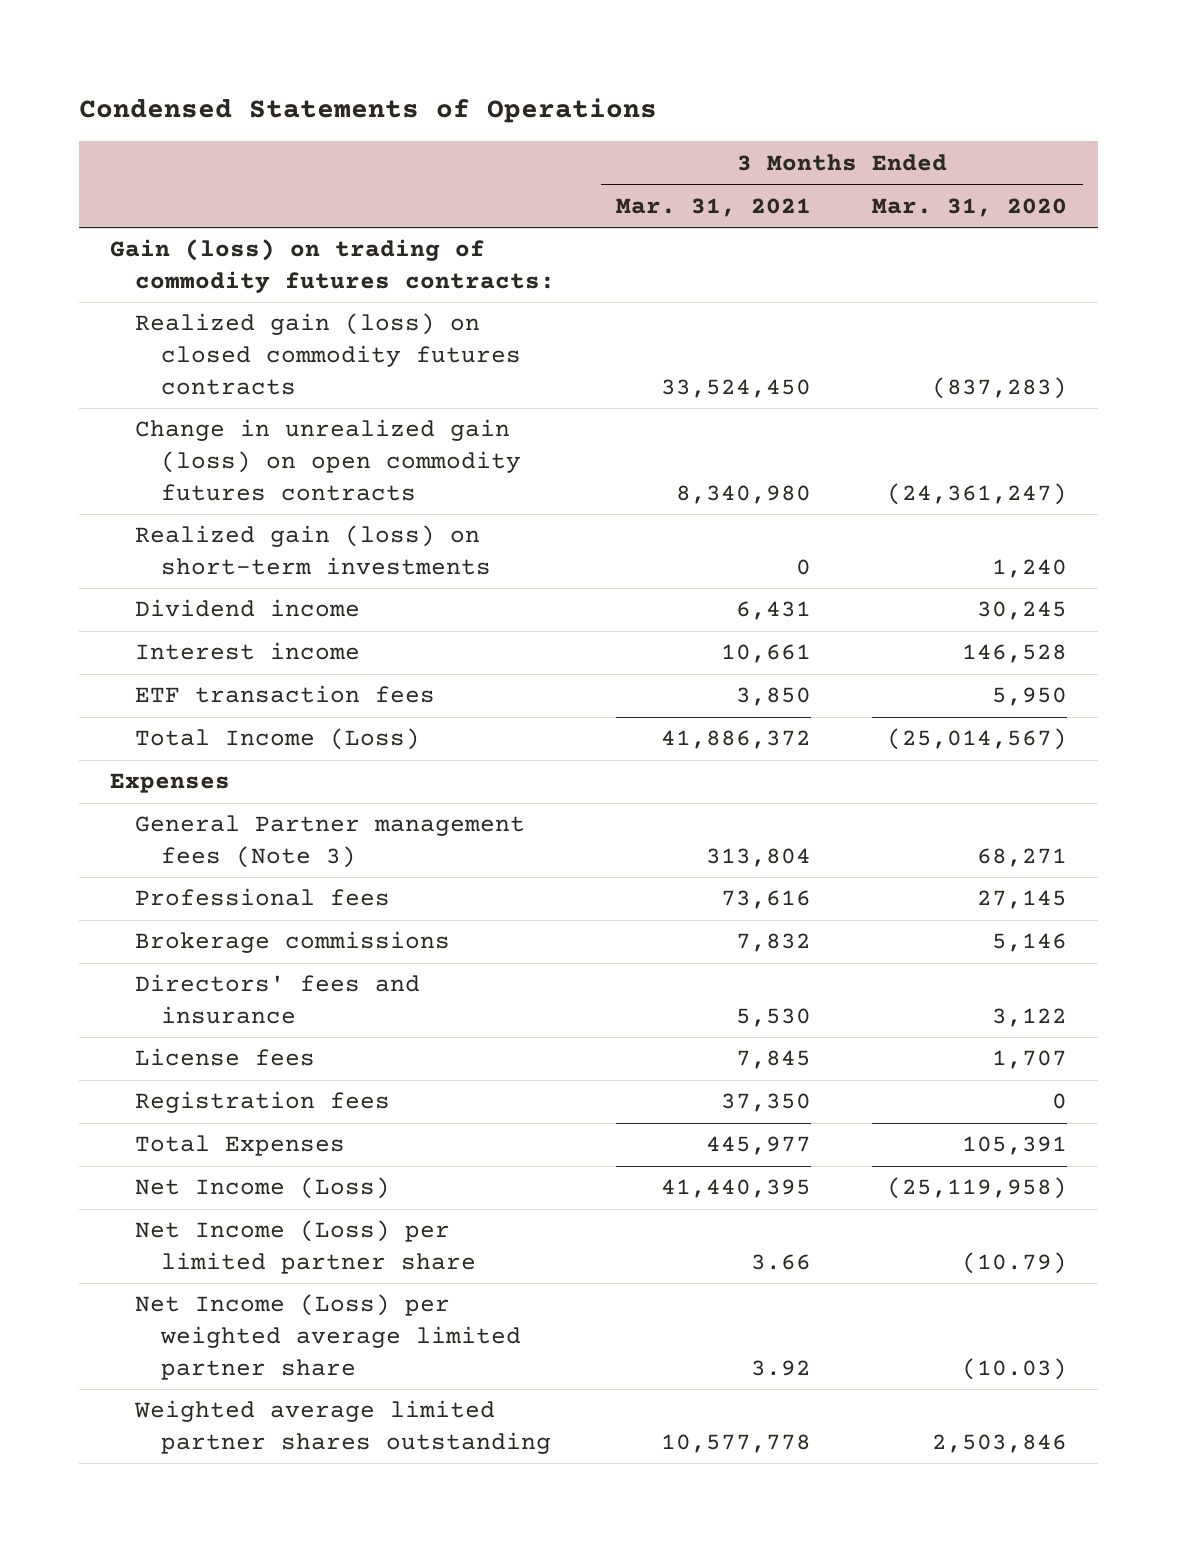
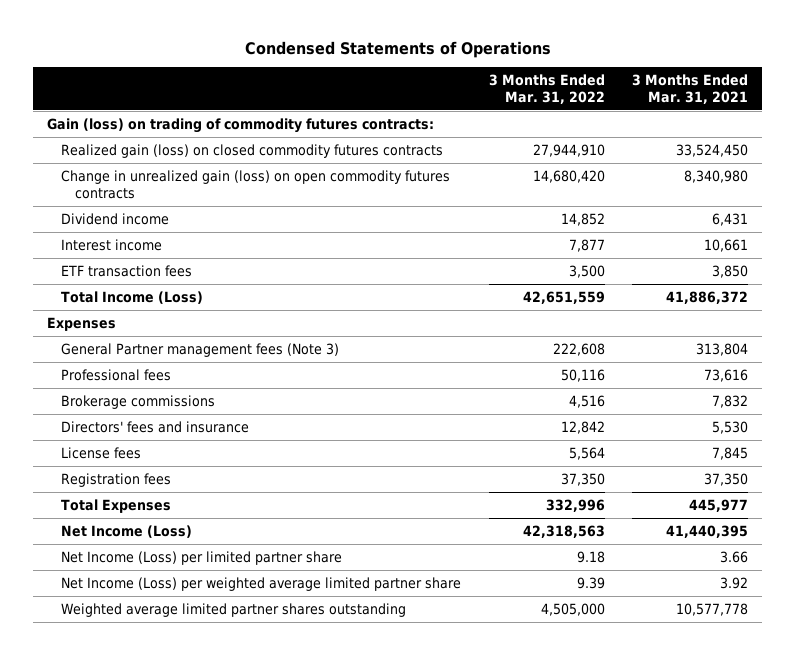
[872,197,1068,217] Mar. 31, 2020 -> none
none -> [488,74,605,104] 3 Months Ended Mar. 31, 2022
[135,525,491,576] Realized gain (loss) on short-term investments -> none

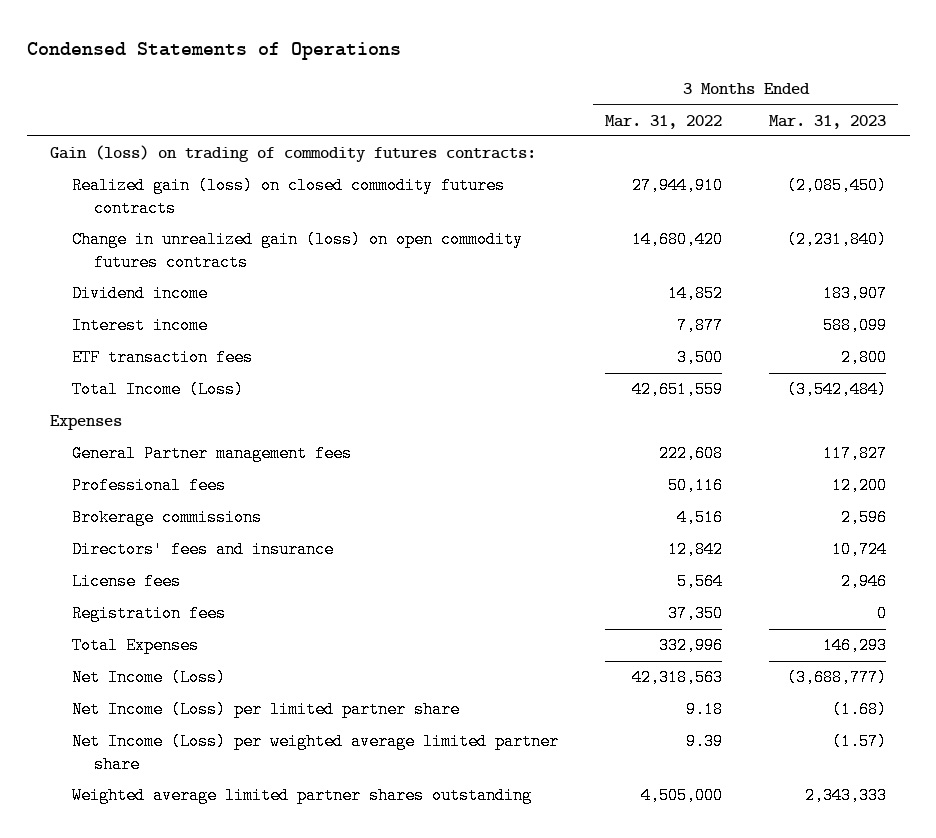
[632,74,749,104] 3 Months Ended Mar. 31, 2021 -> none
none -> [769,114,887,129] Mar. 31, 2023
[61,342,340,357] General Partner management fees (Note 3) -> [71,445,352,463] General Partner management fees

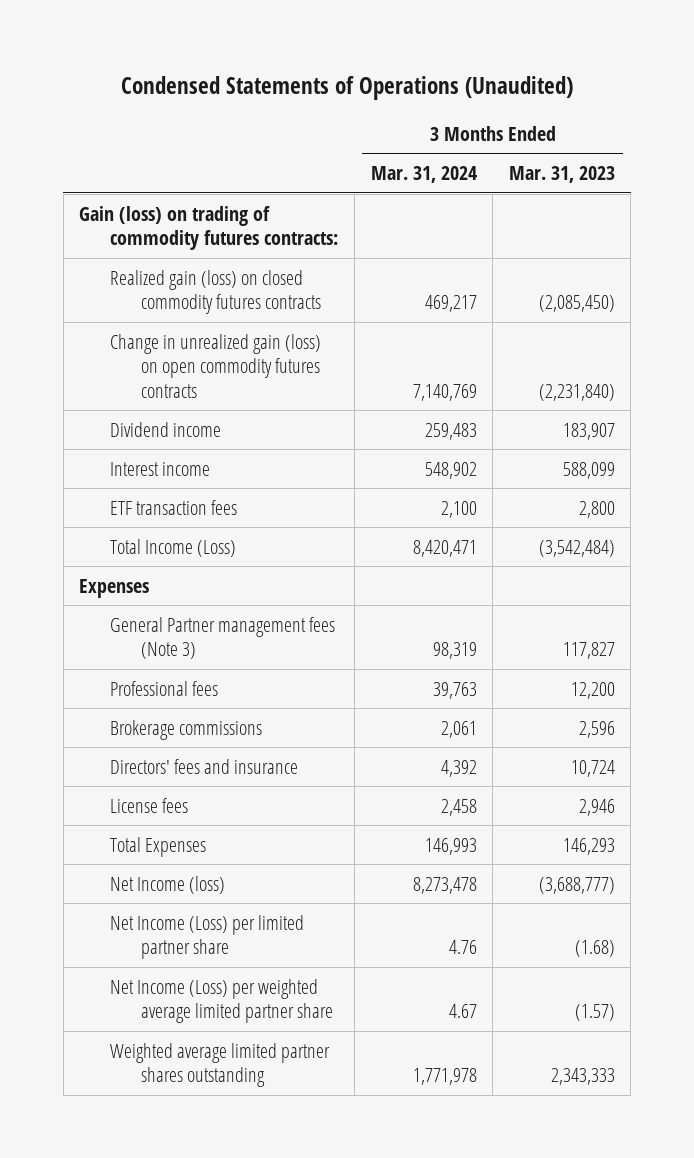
[26,41,401,60] Condensed Statements of Operations -> [120,76,573,101] Condensed Statements of Operations (Unaudited)
[605,114,723,129] Mar. 31, 2022 -> none
none -> [370,166,477,184] Mar. 31, 2024
[71,445,352,463] General Partner management fees -> [110,616,336,660] General Partner management fees (Note 3)
[71,605,226,623] Registration fees -> none
[71,669,226,687] Net Income (Loss) -> [110,875,226,894] Net Income (loss)

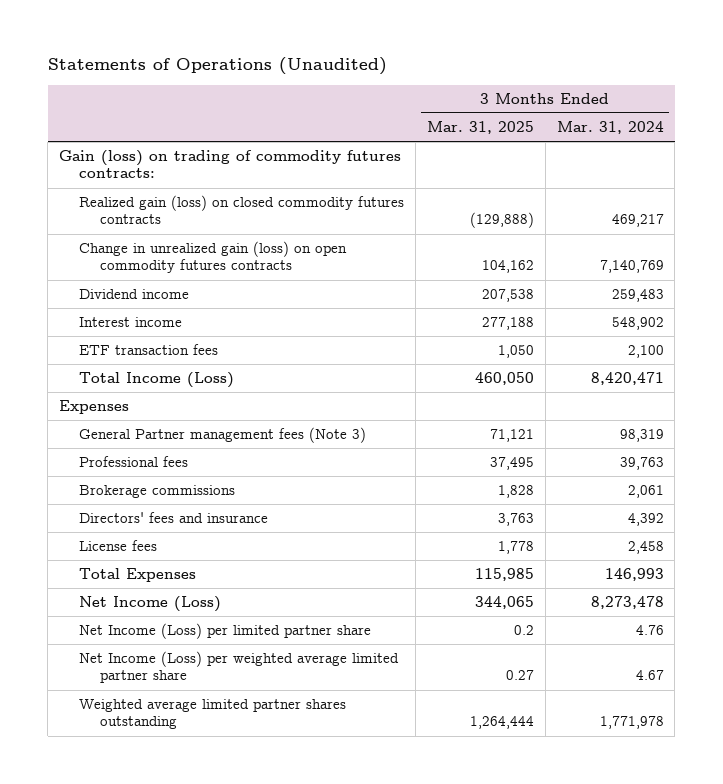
[120,76,573,101] Condensed Statements of Operations (Unaudited) -> [47,57,387,76] Statements of Operations (Unaudited)
[508,166,615,184] Mar. 31, 2023 -> none
none -> [427,121,535,135] Mar. 31, 2025
[110,875,226,894] Net Income (loss) -> [79,596,222,613] Net Income (Loss)

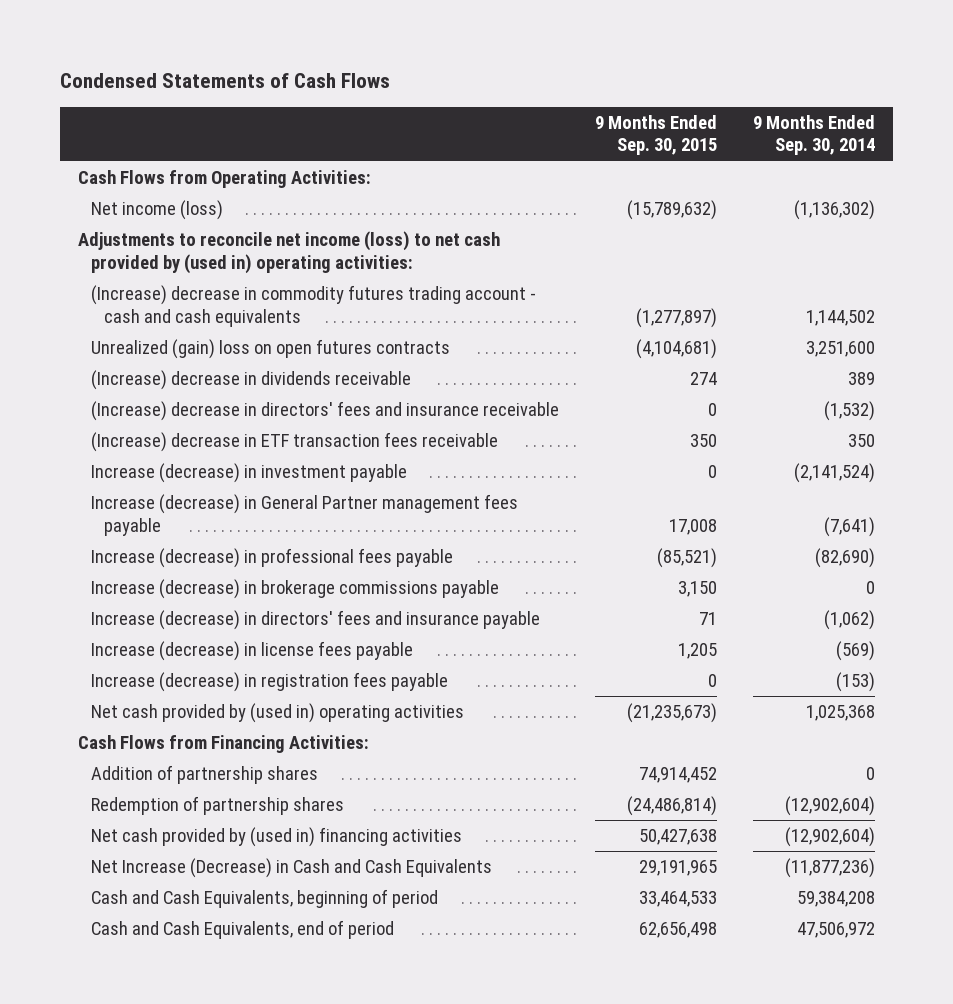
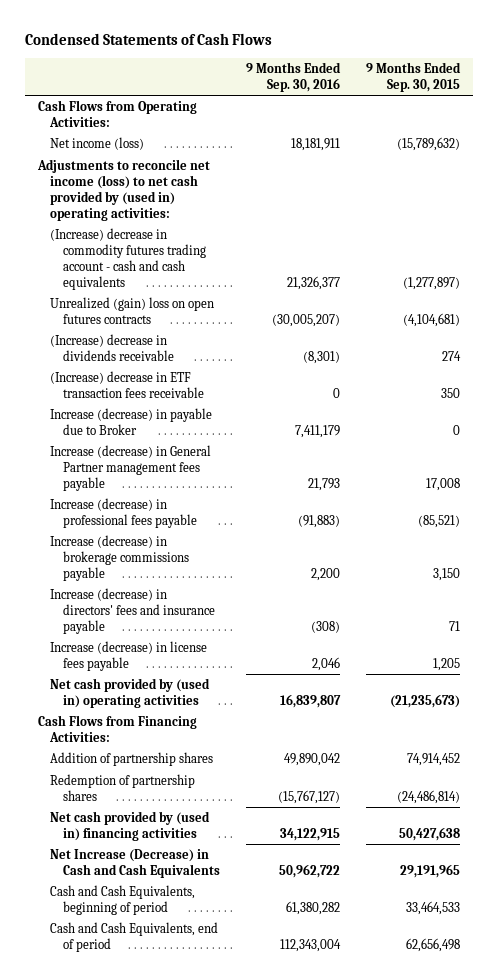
[753,114,876,156] 9 Months Ended Sep. 30, 2014 -> none
none -> [245,62,341,93] 9 Months Ended Sep. 30, 2016
[90,401,559,422] (Increase) decrease in directors' fees and insurance receivable -> none
[90,463,407,484] Increase (decrease) in investment payable -> [50,408,213,436] Increase (decrease) in payable due to Broker
[90,672,448,693] Increase (decrease) in registration fees payable -> none

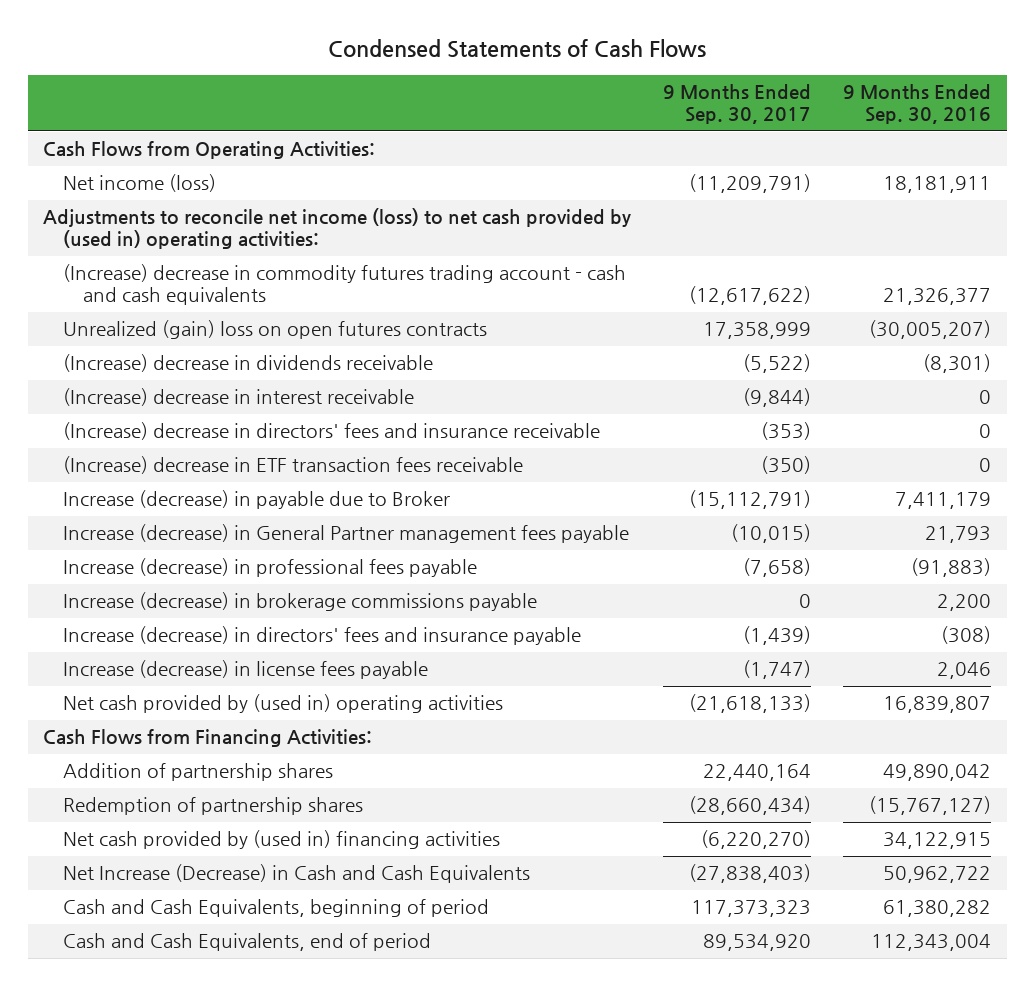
[365,62,461,93] 9 Months Ended Sep. 30, 2015 -> none
none -> [663,84,812,125] 9 Months Ended Sep. 30, 2017
none -> [63,388,415,407] (Increase) decrease in interest receivable
none -> [63,422,601,441] (Increase) decrease in directors' fees and insurance receivable

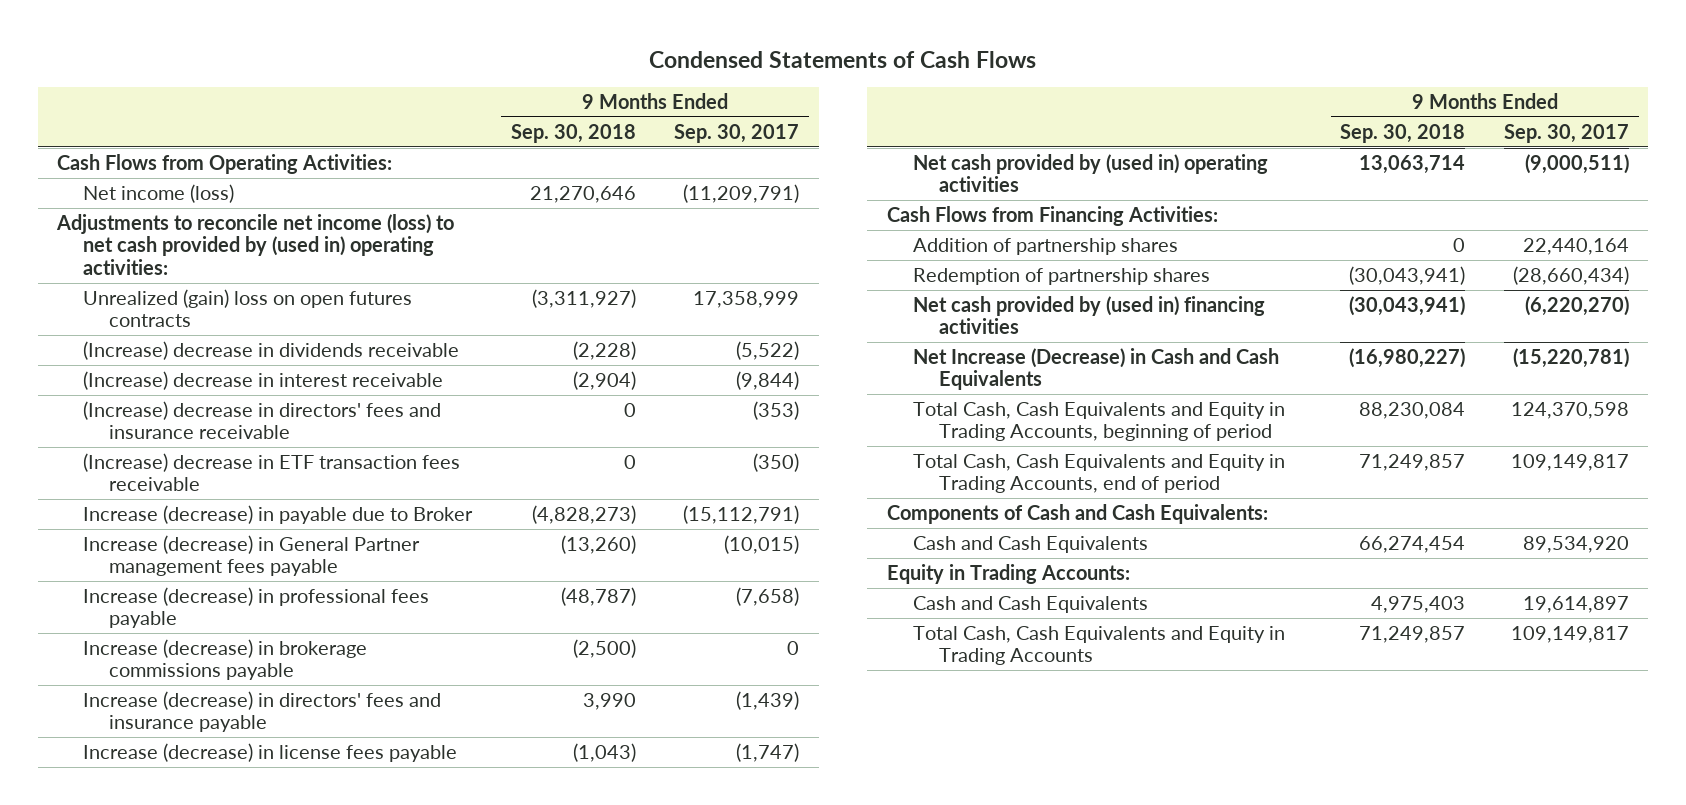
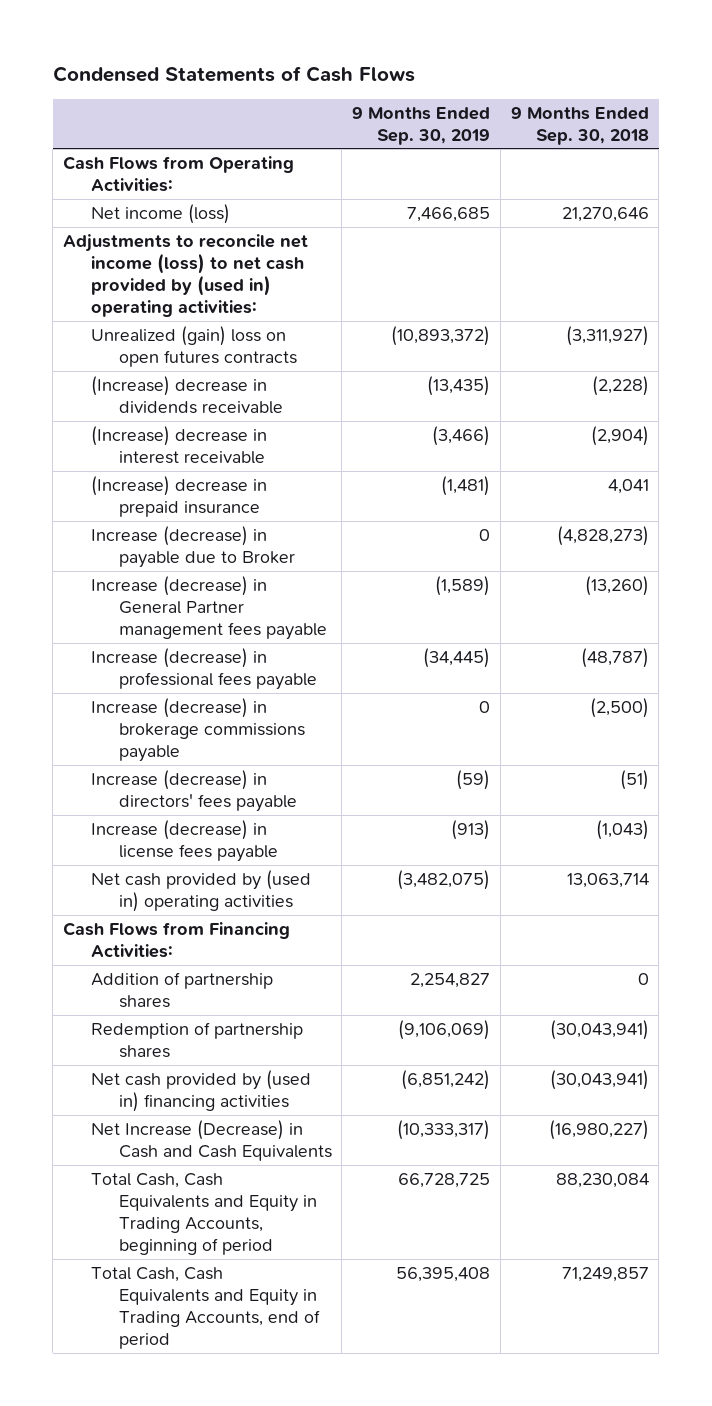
[674,123,800,143] Sep. 30, 2017 -> none
none -> [352,106,491,145] 9 Months Ended Sep. 30, 2019
[83,400,442,440] (Increase) decrease in directors' fees and insurance receivable -> none
[83,452,461,492] (Increase) decrease in ETF transaction fees receivable -> none
none -> [90,476,267,517] (Increase) decrease in prepaid insurance
[83,690,442,733] Increase (decrease) in directors' fees and insurance payable -> [90,770,297,812] Increase (decrease) in directors' fees payable
[582,692,636,710] 3,990 -> [619,770,649,791] (51)
[886,503,1268,524] Components of Cash and Cash Equivalents: -> none
[912,535,1148,553] Cash and Cash Equivalents -> none
[886,563,1130,584] Equity in Trading Accounts: -> none
[912,595,1148,613] Cash and Cash Equivalents -> none
[912,625,1285,666] Total Cash, Cash Equivalents and Equity in Trading Accounts -> none

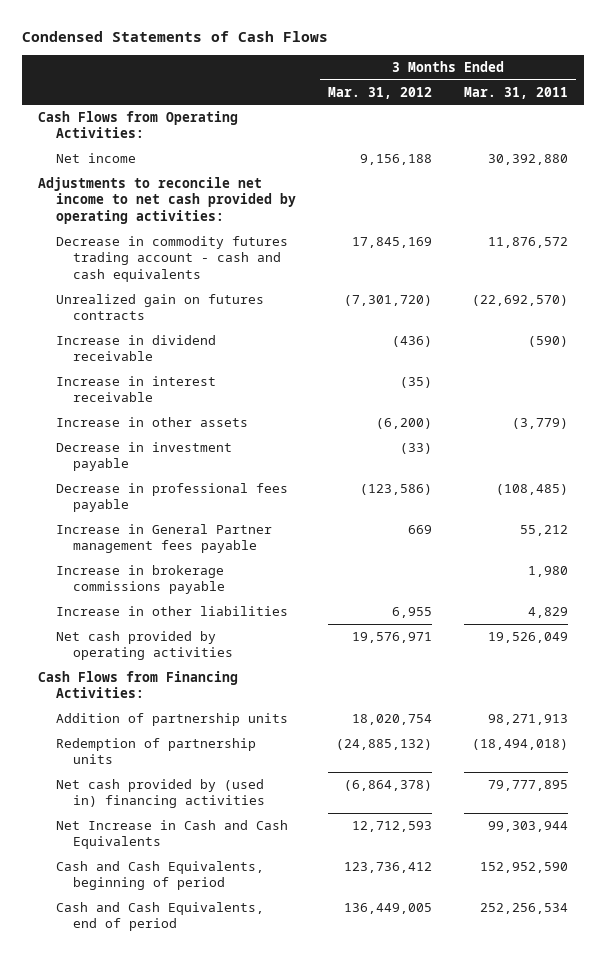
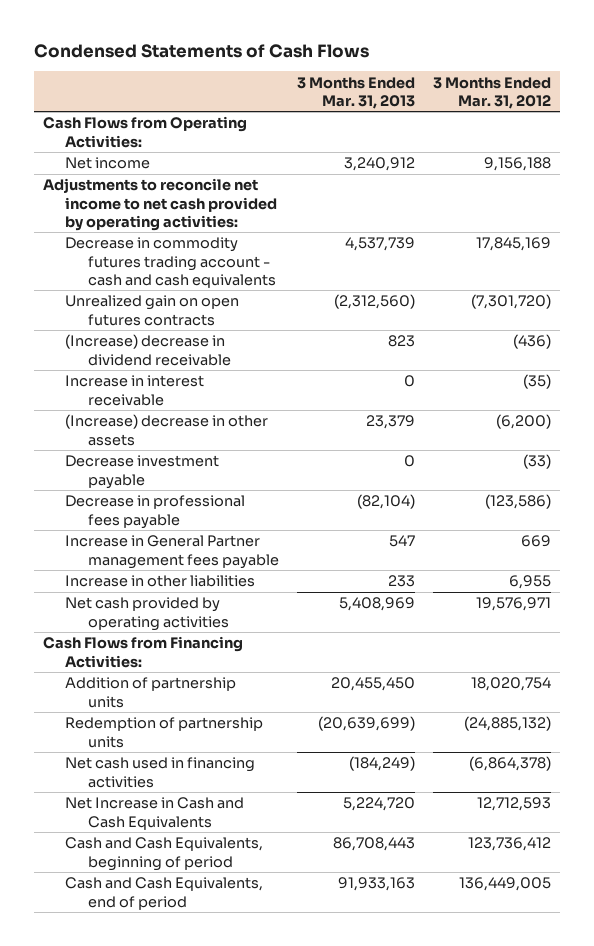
[463,86,568,99] Mar. 31, 2011 -> none
none -> [296,76,415,109] 3 Months Ended Mar. 31, 2013
[55,293,264,321] Unrealized gain on futures contracts -> [65,295,240,326] Unrealized gain on open futures contracts
[55,334,216,362] Increase in dividend receivable -> [65,334,231,366] (Increase) decrease in dividend receivable
[55,416,248,427] Increase in other assets -> [65,414,269,446] (Increase) decrease in other assets
[55,441,232,472] Decrease in investment payable -> [65,455,220,489] Decrease investment payable
[55,564,225,595] Increase in brokerage commissions payable -> none
[55,778,265,809] Net cash provided by (used in) financing activities -> [65,757,256,788] Net cash used in financing activities

